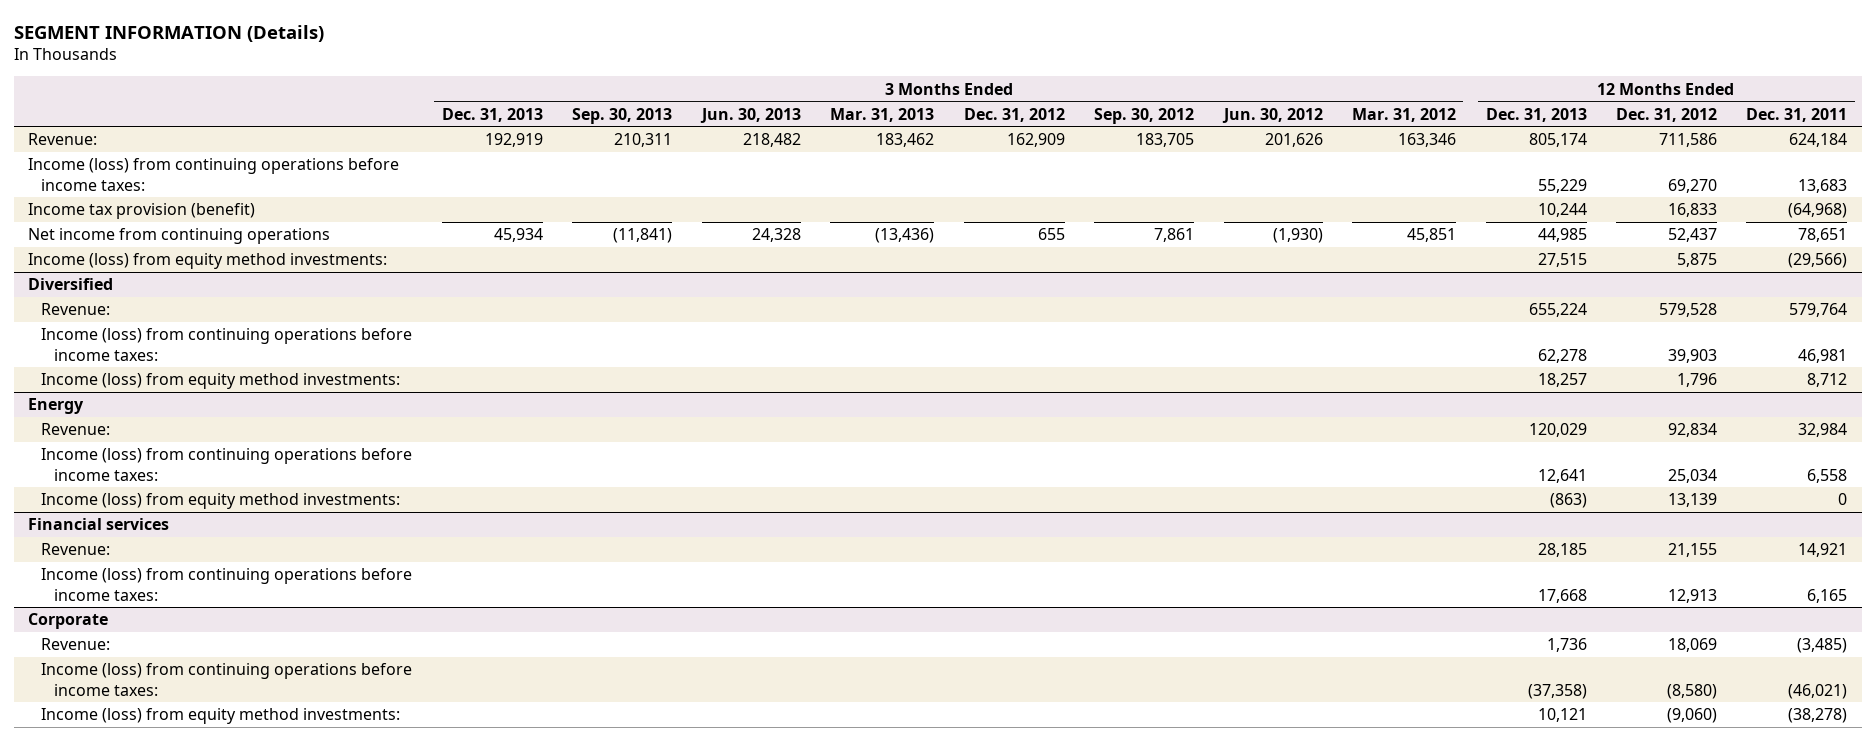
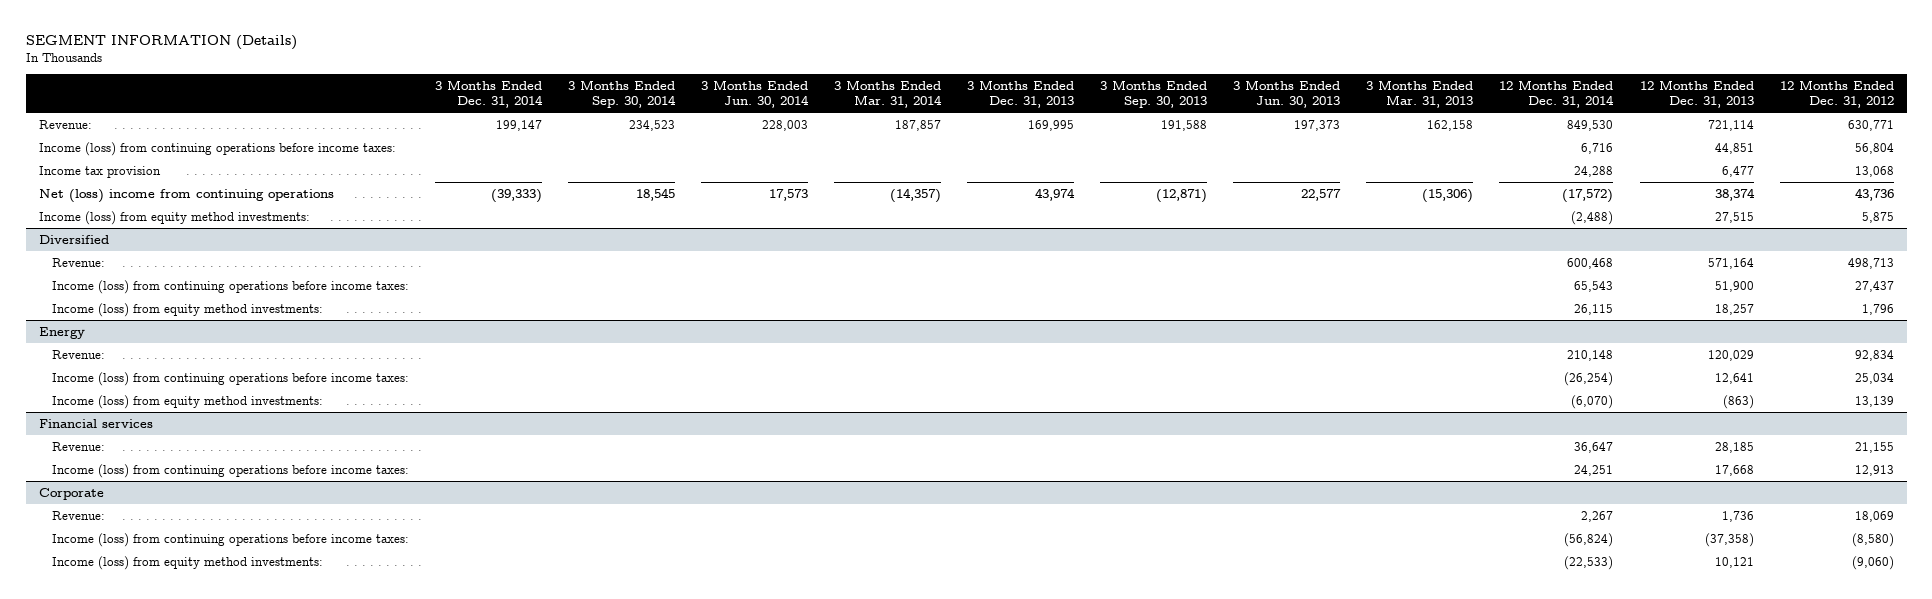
[963,107,1065,122] Dec. 31, 2012 -> none
[1094,107,1195,124] Sep. 30, 2012 -> none
[1221,107,1323,123] Jun. 30, 2012 -> none
[1352,107,1457,122] Mar. 31, 2012 -> none
[1746,107,1848,122] Dec. 31, 2011 -> none
none -> [434,79,543,109] 3 Months Ended Dec. 31, 2014
none -> [567,79,676,109] 3 Months Ended Sep. 30, 2014
none -> [701,79,810,109] 3 Months Ended Jun. 30, 2014
none -> [834,79,943,109] 3 Months Ended Mar. 31, 2014
none -> [1499,79,1615,109] 12 Months Ended Dec. 31, 2014
[484,133,543,148] 192,919 -> [1028,119,1075,131] 169,995
[614,133,673,148] 210,311 -> [1161,119,1208,131] 191,588
[742,133,801,148] 218,482 -> [1294,119,1341,131] 197,373
[876,133,935,148] 183,462 -> [1427,119,1474,131] 162,158
[1528,133,1587,148] 805,174 -> [1707,119,1754,131] 721,114
[1658,133,1717,148] 711,586 -> [1847,119,1894,131] 630,771
[1537,178,1587,193] 55,229 -> [1714,142,1754,154] 44,851
[1667,178,1717,193] 69,270 -> [1854,142,1894,154] 56,804
[28,203,256,220] Income tax provision (benefit) -> [38,165,161,178] Income tax provision
[1537,203,1587,218] 10,244 -> [1721,165,1754,177] 6,477
[1667,203,1717,218] 16,833 -> [1854,165,1894,177] 13,068
[28,228,331,245] Net income from continuing operations -> [38,188,334,203] Net (loss) income from continuing operations
[493,228,543,243] 45,934 -> [1035,187,1076,201] 43,974
[613,228,673,244] (11,841) -> [1156,188,1208,203] (12,871)
[751,228,801,243] 24,328 -> [1301,188,1342,201] 22,577
[875,228,935,244] (13,436) -> [1422,188,1474,203] (15,306)
[1537,228,1587,243] 44,985 -> [1714,187,1755,201] 38,374
[1667,228,1717,243] 52,437 -> [1854,187,1894,201] 43,736
[1528,303,1587,318] 655,224 -> [1707,257,1754,269] 571,164
[1658,303,1717,318] 579,528 -> [1847,257,1894,269] 498,713
[1537,348,1587,363] 62,278 -> [1714,280,1754,292] 51,900
[1667,348,1717,363] 39,903 -> [1854,280,1894,292] 27,437

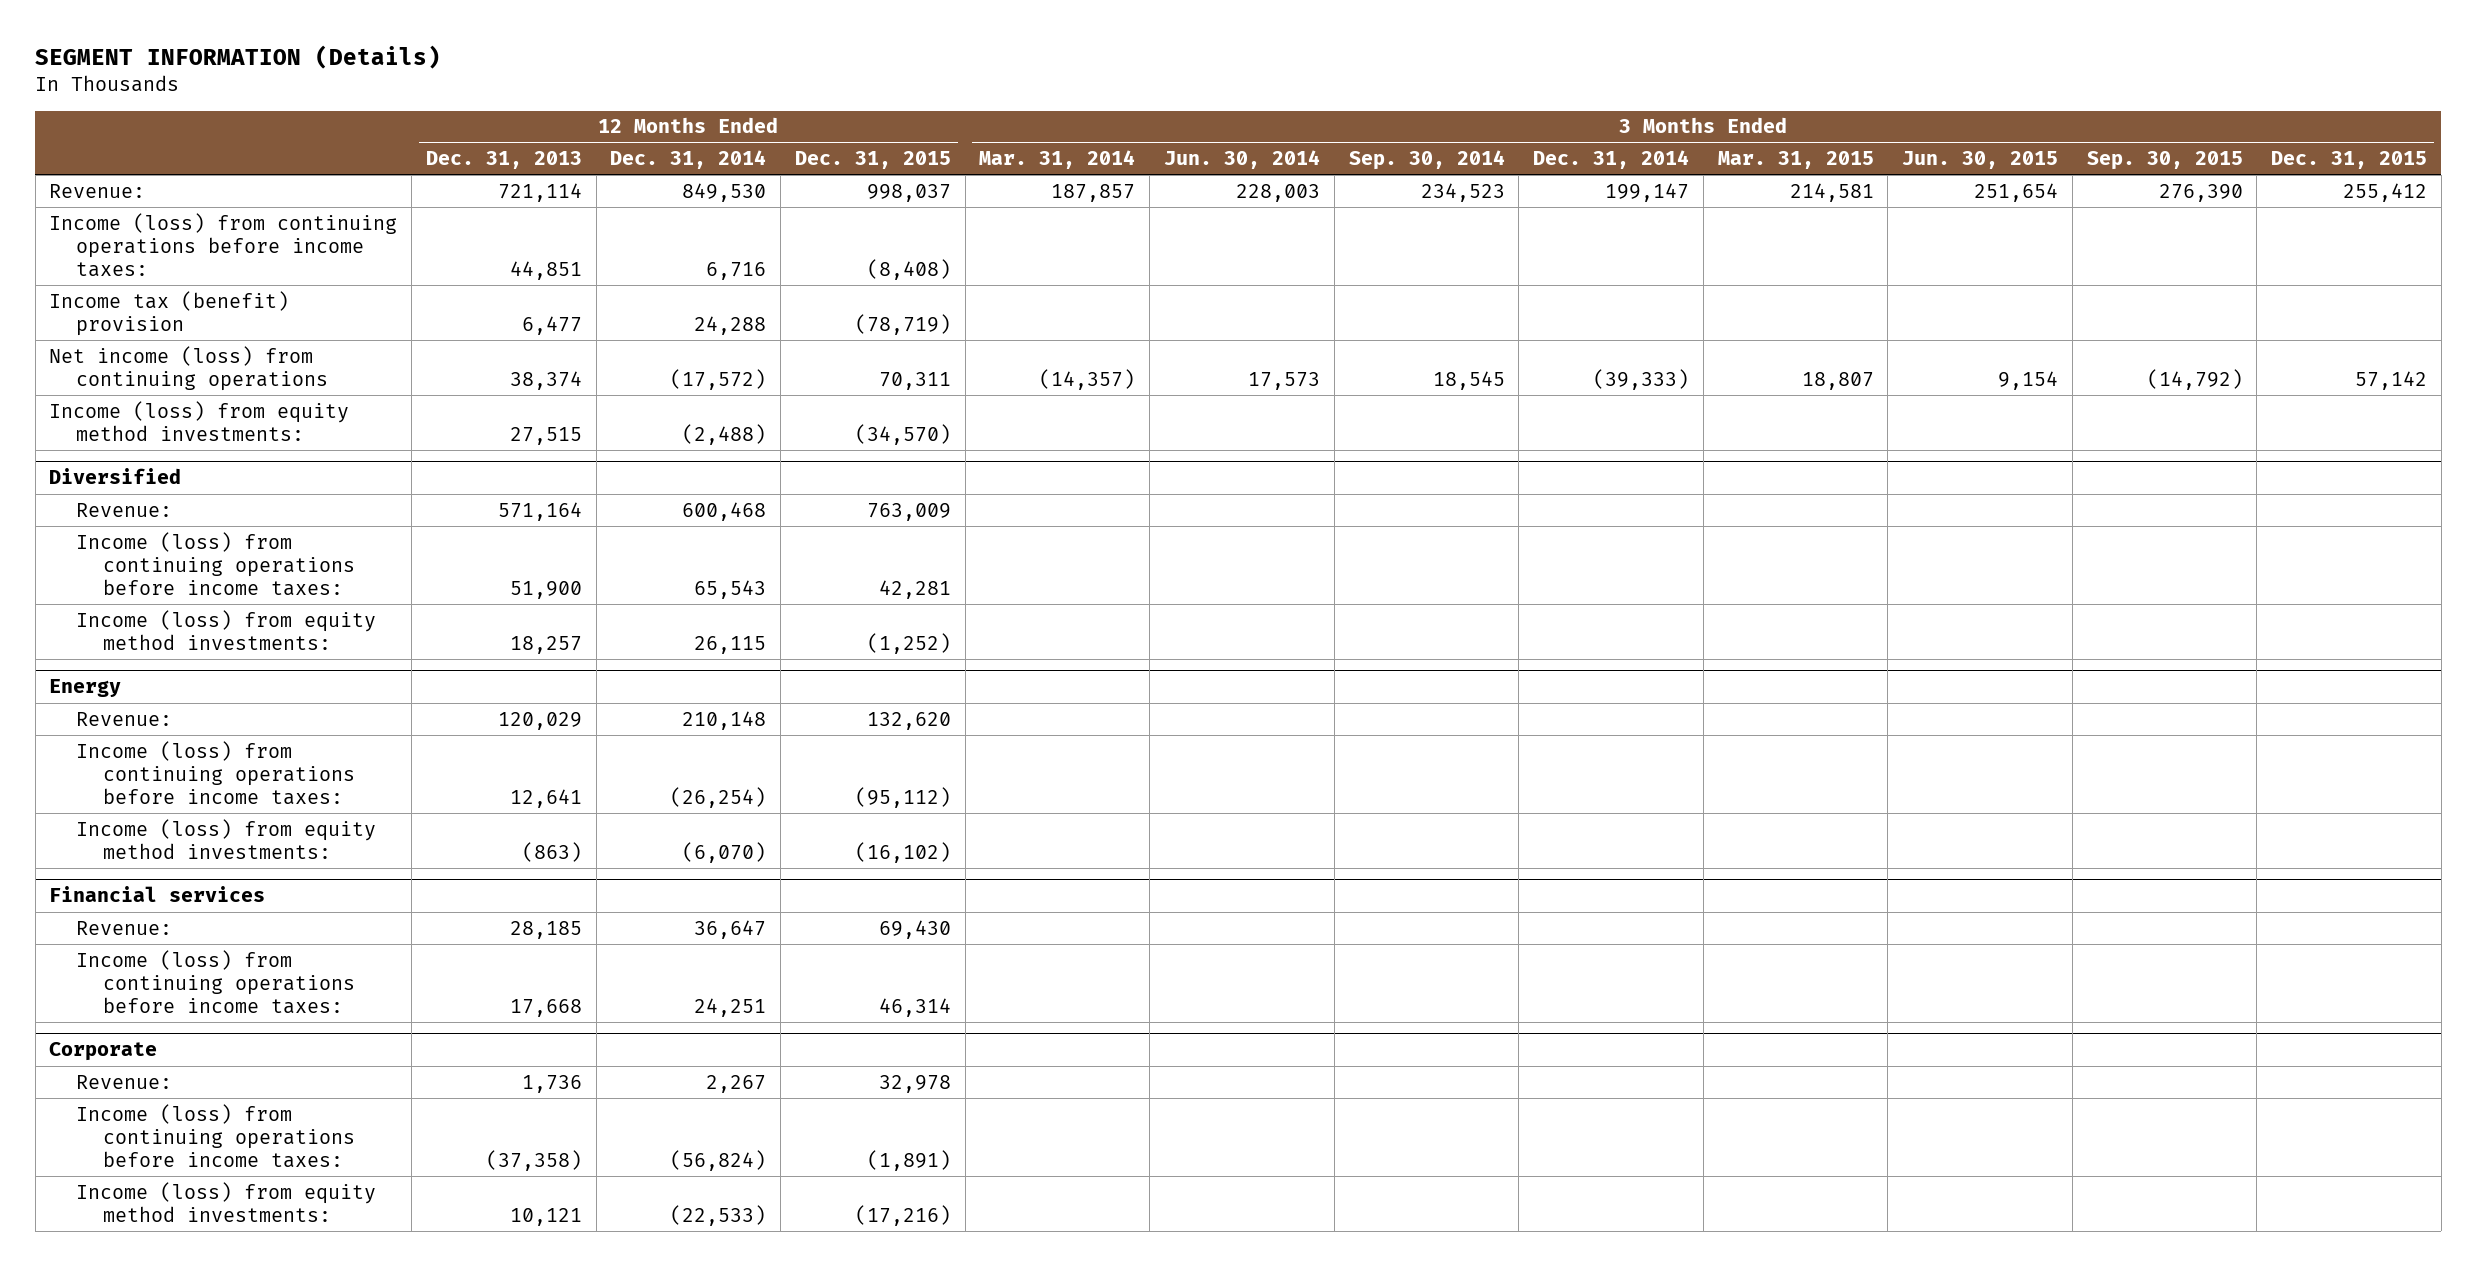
[967,79,1075,109] 3 Months Ended Dec. 31, 2013 -> none
[1100,79,1208,109] 3 Months Ended Sep. 30, 2013 -> none
[1233,79,1341,109] 3 Months Ended Jun. 30, 2013 -> none
[1366,79,1474,109] 3 Months Ended Mar. 31, 2013 -> none
[1779,79,1894,109] 12 Months Ended Dec. 31, 2012 -> none
none -> [794,151,951,170] Dec. 31, 2015
none -> [1717,151,1874,170] Mar. 31, 2015
none -> [1902,151,2059,170] Jun. 30, 2015
none -> [2086,151,2243,171] Sep. 30, 2015
none -> [2271,151,2428,170] Dec. 31, 2015
[38,165,161,178] Income tax provision -> [49,290,290,336] Income tax (benefit) provision
[38,188,334,203] Net (loss) income from continuing operations -> [49,345,329,391] Net income (loss) from continuing operations

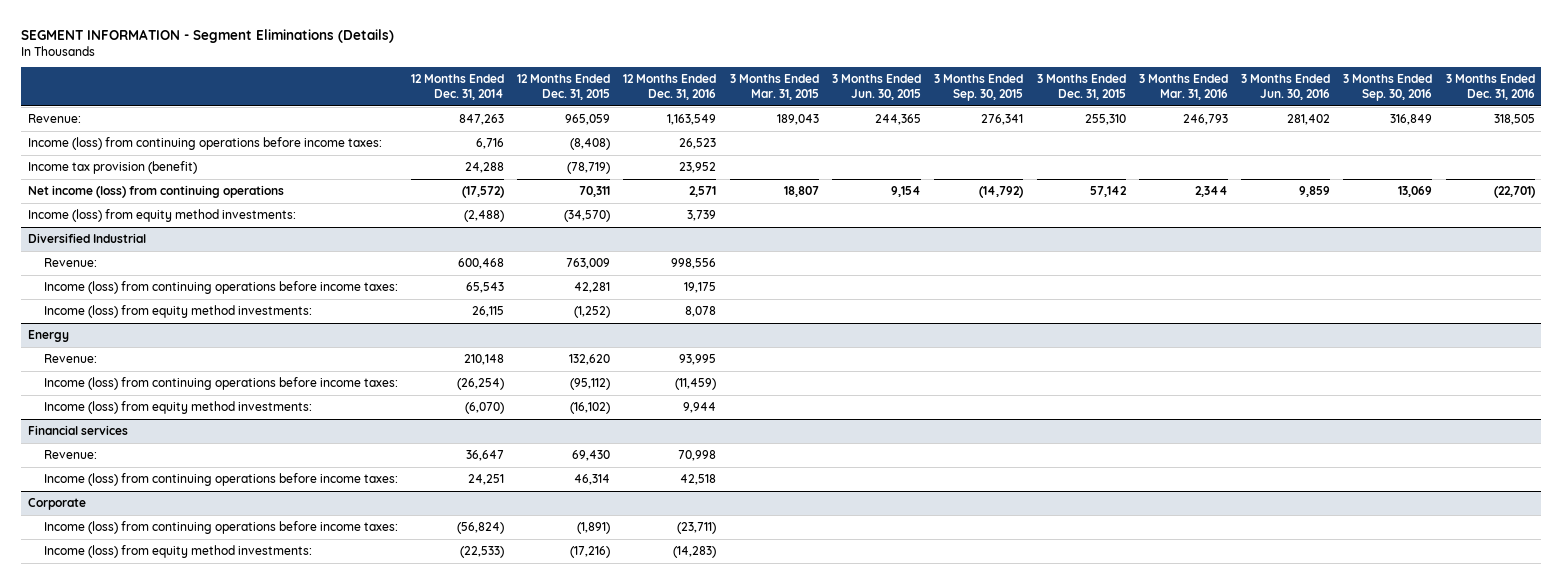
[35,45,442,70] SEGMENT INFORMATION (Details) -> [21,28,395,43] SEGMENT INFORMATION - Segment Eliminations (Details)
[425,151,582,170] Dec. 31, 2013 -> none
[979,150,1136,170] Mar. 31, 2014 -> none
[1163,150,1320,170] Jun. 30, 2014 -> none
[1348,150,1505,171] Sep. 30, 2014 -> none
[1533,150,1690,170] Dec. 31, 2014 -> none
none -> [623,74,717,101] 12 Months Ended Dec. 31, 2016
none -> [1138,74,1228,101] 3 Months Ended Mar. 31, 2016
none -> [1241,74,1331,101] 3 Months Ended Jun. 30, 2016
none -> [1343,74,1433,102] 3 Months Ended Sep. 30, 2016
none -> [1445,74,1535,101] 3 Months Ended Dec. 31, 2016
[682,182,767,202] 849,530 -> [458,114,504,126] 847,263
[866,183,951,202] 998,037 -> [565,114,611,126] 965,059
[1789,182,1874,202] 214,581 -> [776,114,819,126] 189,043
[1974,182,2059,202] 251,654 -> [875,114,922,126] 244,365
[2158,183,2243,202] 276,390 -> [981,114,1024,126] 276,341
[2343,182,2428,202] 255,412 -> [1084,114,1126,126] 255,310
[49,290,290,336] Income tax (benefit) provision -> [27,161,197,175] Income tax provision (benefit)
[49,468,182,485] Diversified -> [27,233,146,244] Diversified Industrial
[76,1074,173,1089] Revenue: -> none

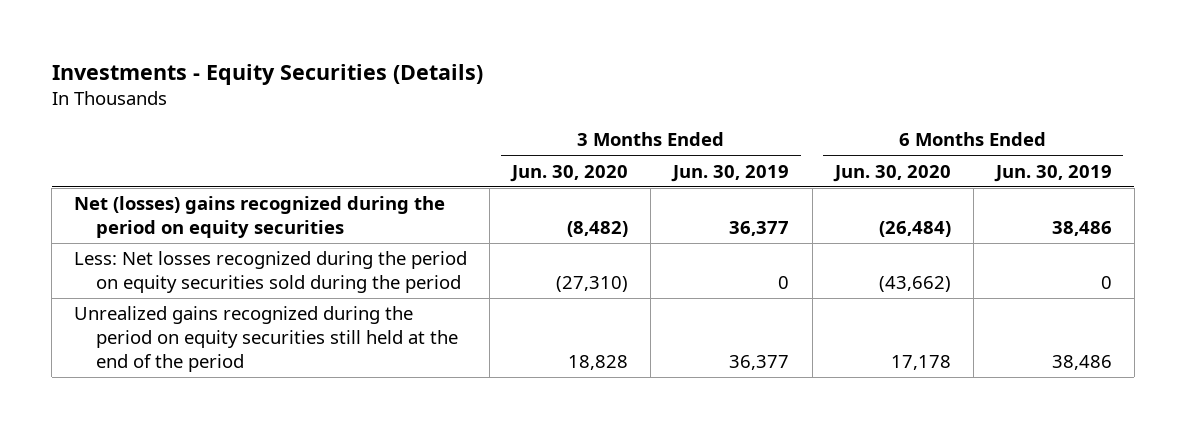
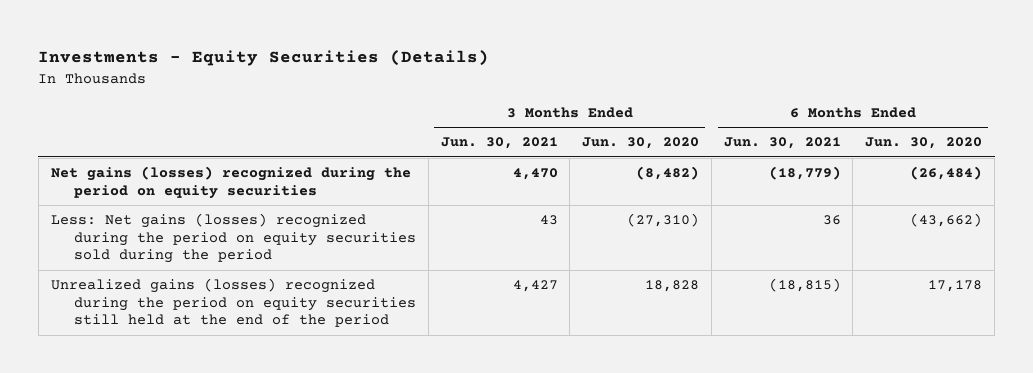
[671,164,790,182] Jun. 30, 2019 -> none
[993,164,1112,182] Jun. 30, 2019 -> none
none -> [440,137,558,150] Jun. 30, 2021
none -> [723,137,841,150] Jun. 30, 2021
[74,196,446,239] Net (losses) gains recognized during the period on equity securities -> [50,166,411,199] Net gains (losses) recognized during the period on equity securities
[74,251,468,294] Less: Net losses recognized during the period on equity securities sold during the period -> [50,213,417,264] Less: Net gains (losses) recognized during the period on equity securities sold during the period
[74,306,458,372] Unrealized gains recognized during the period on equity securities still held at the end of the period -> [50,278,417,328] Unrealized gains (losses) recognized during the period on equity securities still held at the end of the period

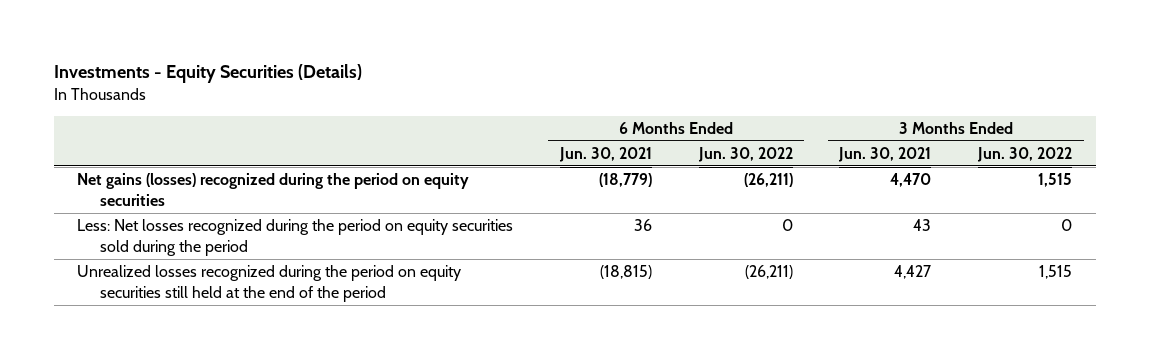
[582,137,700,150] Jun. 30, 2020 -> none
[865,137,983,150] Jun. 30, 2020 -> none
none -> [697,146,793,162] Jun. 30, 2022
none -> [977,146,1073,162] Jun. 30, 2022
[50,213,417,264] Less: Net gains (losses) recognized during the period on equity securities sold during the period -> [77,219,514,256] Less: Net losses recognized during the period on equity securities sold during the period
[50,278,417,328] Unrealized gains (losses) recognized during the period on equity securities still held at the end of the period -> [77,265,462,302] Unrealized losses recognized during the period on equity securities still held at the end of the period

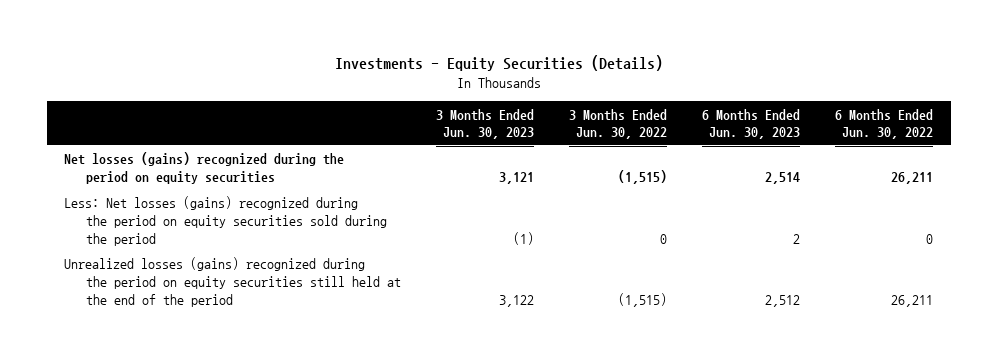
[558,146,652,162] Jun. 30, 2021 -> none
[838,146,932,162] Jun. 30, 2021 -> none
none -> [435,108,534,140] 3 Months Ended Jun. 30, 2023
none -> [702,108,801,140] 6 Months Ended Jun. 30, 2023
[77,173,470,206] Net gains (losses) recognized during the period on equity securities -> [64,152,345,185] Net losses (gains) recognized during the period on equity securities
[743,173,793,188] (26,211) -> [891,172,934,185] 26,211
[1038,173,1073,188] 1,515 -> [618,170,668,185] (1,515)
[77,219,514,256] Less: Net losses recognized during the period on equity securities sold during the period -> [64,196,387,246] Less: Net losses (gains) recognized during the period on equity securities sold during the period
[77,265,462,302] Unrealized losses recognized during the period on equity securities still held at the end of the period -> [64,257,401,307] Unrealized losses (gains) recognized during the period on equity securities still held at the end of the period
[744,265,793,280] (26,211) -> [891,294,934,307] 26,211
[1039,265,1073,280] 1,515 -> [618,292,668,307] (1,515)

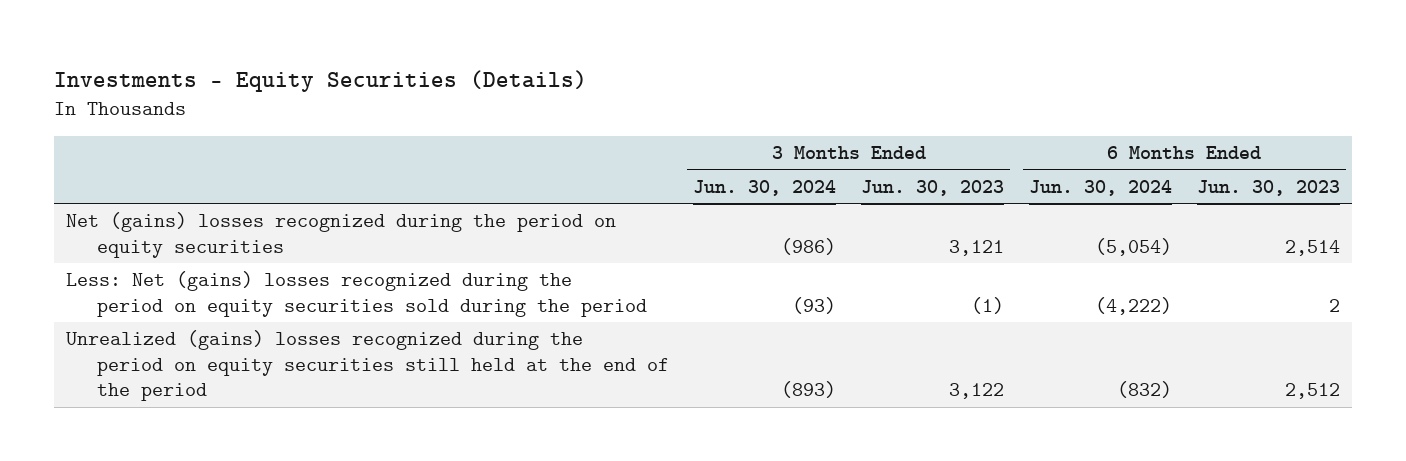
[569,108,668,140] 3 Months Ended Jun. 30, 2022 -> none
[835,108,934,140] 6 Months Ended Jun. 30, 2022 -> none
none -> [693,179,837,196] Jun. 30, 2024
none -> [1029,179,1173,196] Jun. 30, 2024
[64,152,345,185] Net losses (gains) recognized during the period on equity securities -> [66,212,617,258] Net (gains) losses recognized during the period on equity securities
[64,196,387,246] Less: Net losses (gains) recognized during the period on equity securities sold during the period -> [66,271,647,317] Less: Net (gains) losses recognized during the period on equity securities sold during the period
[64,257,401,307] Unrealized losses (gains) recognized during the period on equity securities still held at the end of the period -> [66,330,669,402] Unrealized (gains) losses recognized during the period on equity securities still held at the end of the period

